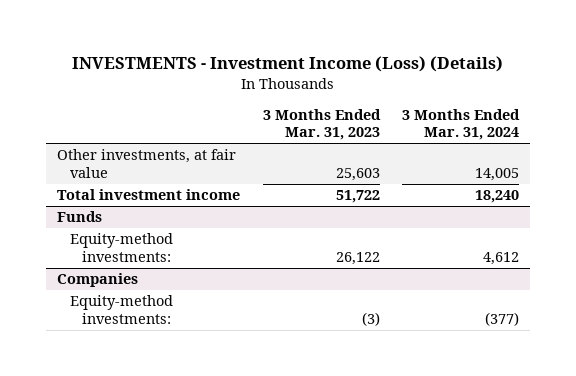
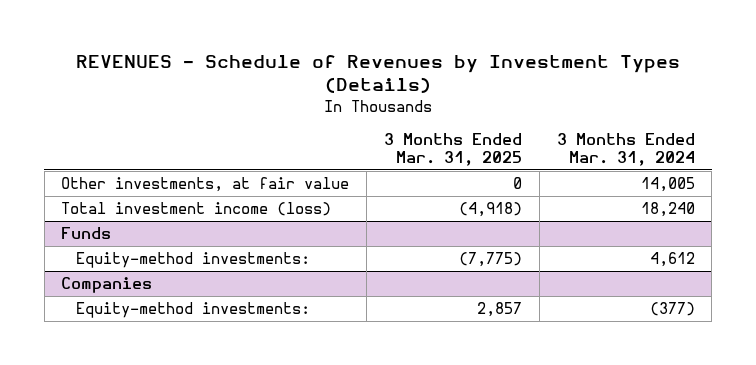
[72,55,504,72] INVESTMENTS - Investment Income (Loss) (Details) -> [75,54,680,94] REVENUES - Schedule of Revenues by Investment Types (Details)
[262,108,381,141] 3 Months Ended Mar. 31, 2023 -> none
none -> [383,133,522,167] 3 Months Ended Mar. 31, 2025
[57,189,241,201] Total investment income -> [61,202,332,217] Total investment income (loss)

